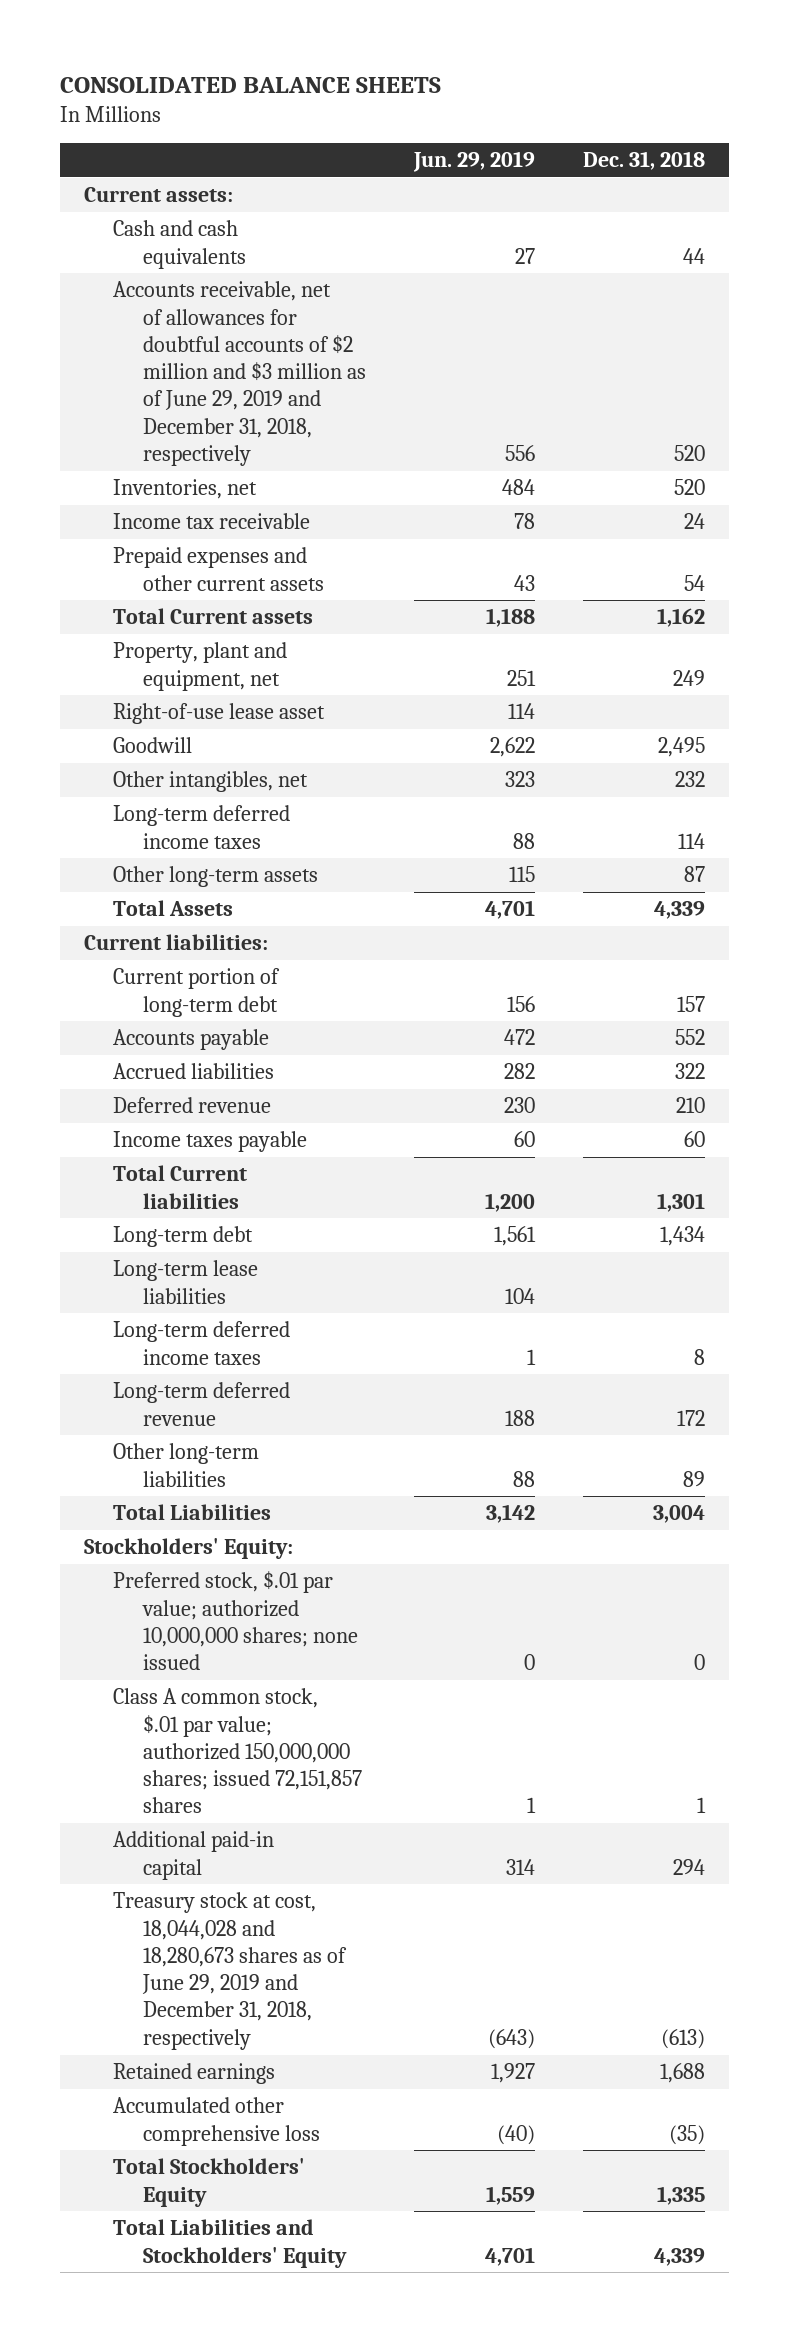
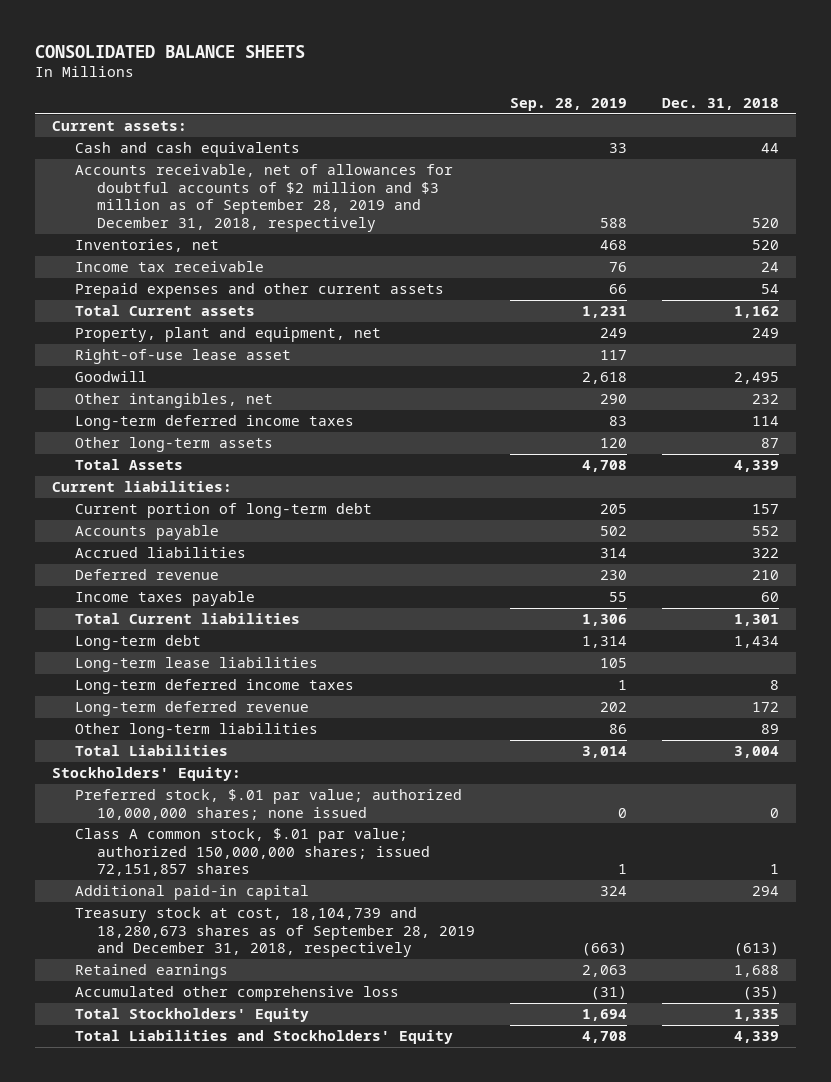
[412,151,535,173] Jun. 29, 2019 -> none
none -> [509,98,627,112] Sep. 28, 2019
[113,281,366,467] Accounts receivable, net of allowances for doubtful accounts of $2 million and $3 million as of June 29, 2019 and December 31, 2018, respectively -> [74,164,453,233] Accounts receivable, net of allowances for doubtful accounts of $2 million and $3 million as of September 28, 2019 and December 31, 2018, respectively
[113,1892,347,2050] Treasury stock at cost, 18,044,028 and 18,280,673 shares as of June 29, 2019 and December 31, 2018, respectively -> [74,907,476,958] Treasury stock at cost, 18,104,739 and 18,280,673 shares as of September 28, 2019 and December 31, 2018, respectively

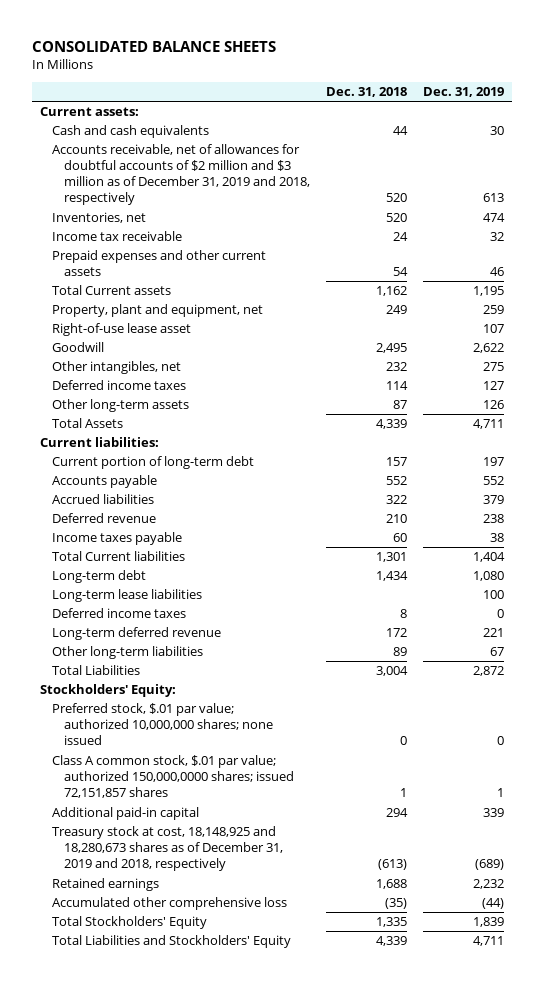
[509,98,627,112] Sep. 28, 2019 -> none
none -> [423,87,505,98] Dec. 31, 2019
[74,164,453,233] Accounts receivable, net of allowances for doubtful accounts of $2 million and $3 million as of September 28, 2019 and December 31, 2018, respectively -> [52,144,311,206] Accounts receivable, net of allowances for doubtful accounts of $2 million and $3 million as of December 31, 2019 and 2018, respectively
[74,415,354,431] Long-term deferred income taxes -> [52,380,187,391] Deferred income taxes
[74,679,354,695] Long-term deferred income taxes -> [52,608,187,619] Deferred income taxes
[74,828,431,877] Class A common stock, $.01 par value; authorized 150,000,000 shares; issued 72,151,857 shares -> [52,755,295,799] Class A common stock, $.01 par value; authorized 150,000,0000 shares; issued 72,151,857 shares
[74,907,476,958] Treasury stock at cost, 18,104,739 and 18,280,673 shares as of September 28, 2019 and December 31, 2018, respectively -> [52,826,284,872] Treasury stock at cost, 18,148,925 and 18,280,673 shares as of December 31, 2019 and 2018, respectively

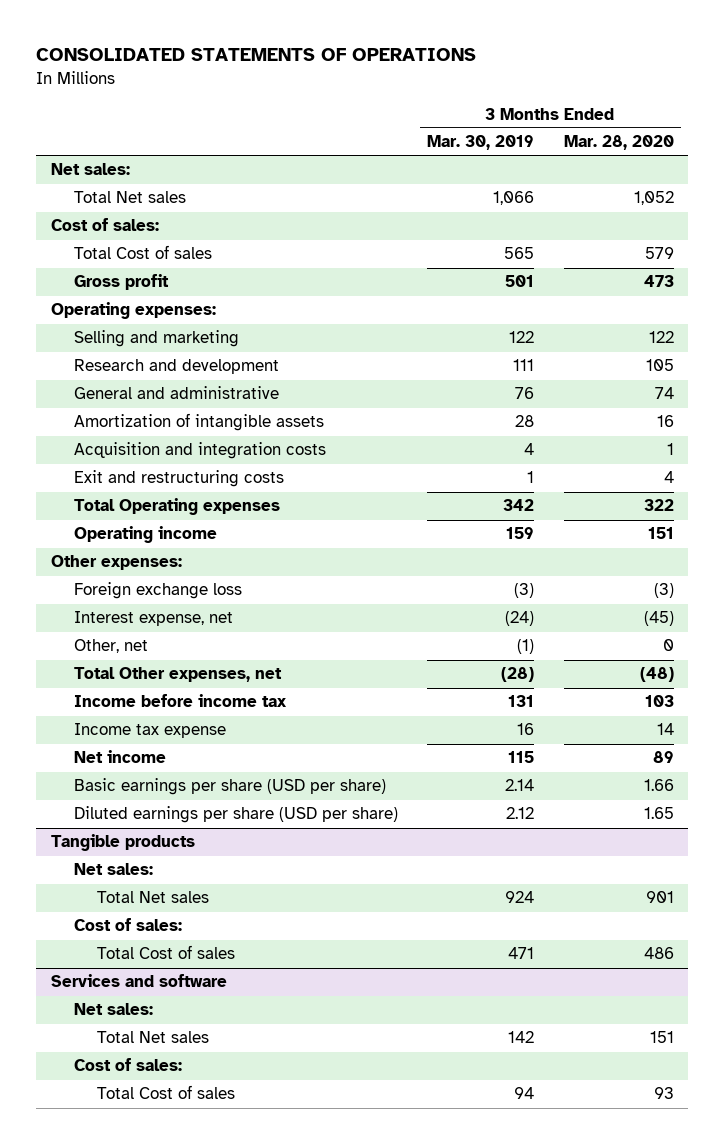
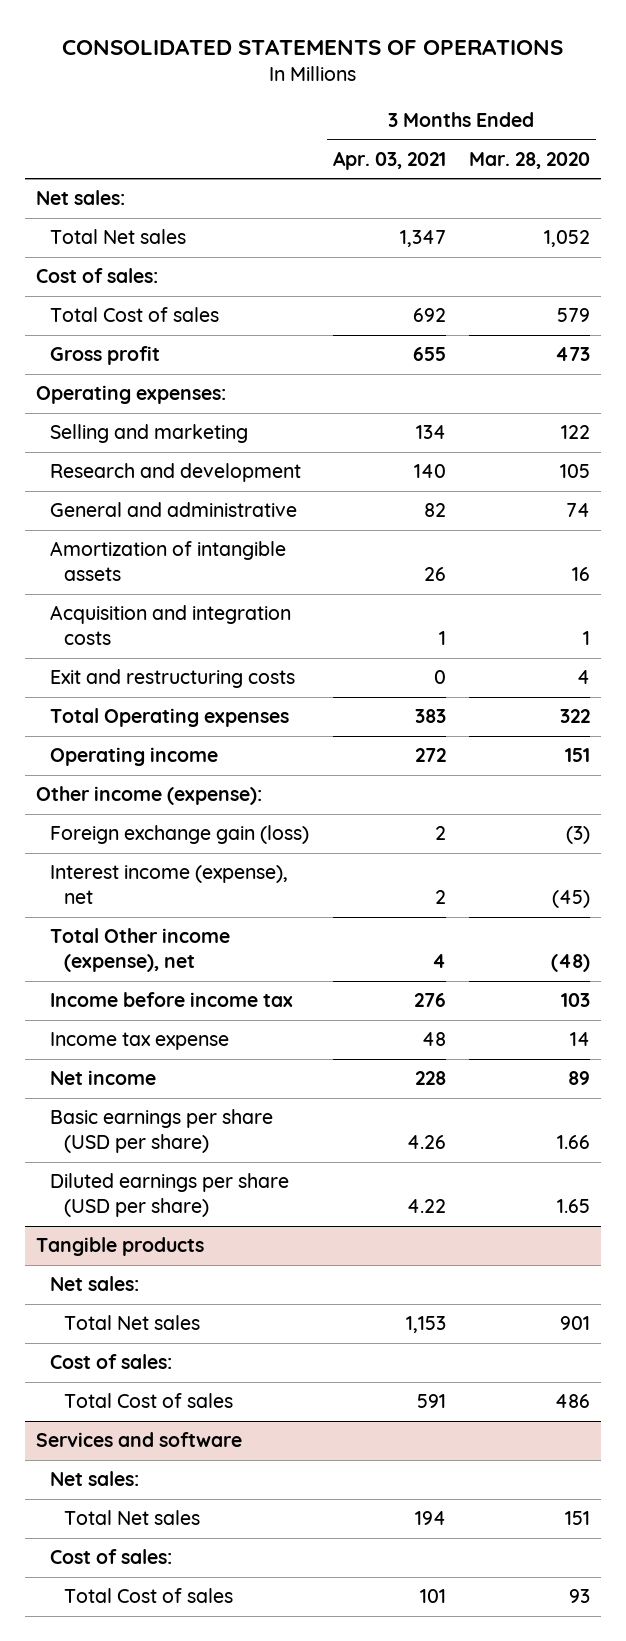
[427,135,535,151] Mar. 30, 2019 -> none
none -> [332,150,446,170] Apr. 03, 2021
[73,639,148,654] Other, net -> none
[50,555,182,571] Other expenses: -> [36,786,263,806] Other income (expense):
[73,582,242,600] Foreign exchange loss -> [50,825,310,845] Foreign exchange gain (loss)
[73,611,233,627] Interest expense, net -> [50,865,289,905] Interest income (expense), net
[73,667,282,683] Total Other expenses, net -> [50,928,231,973] Total Other income (expense), net

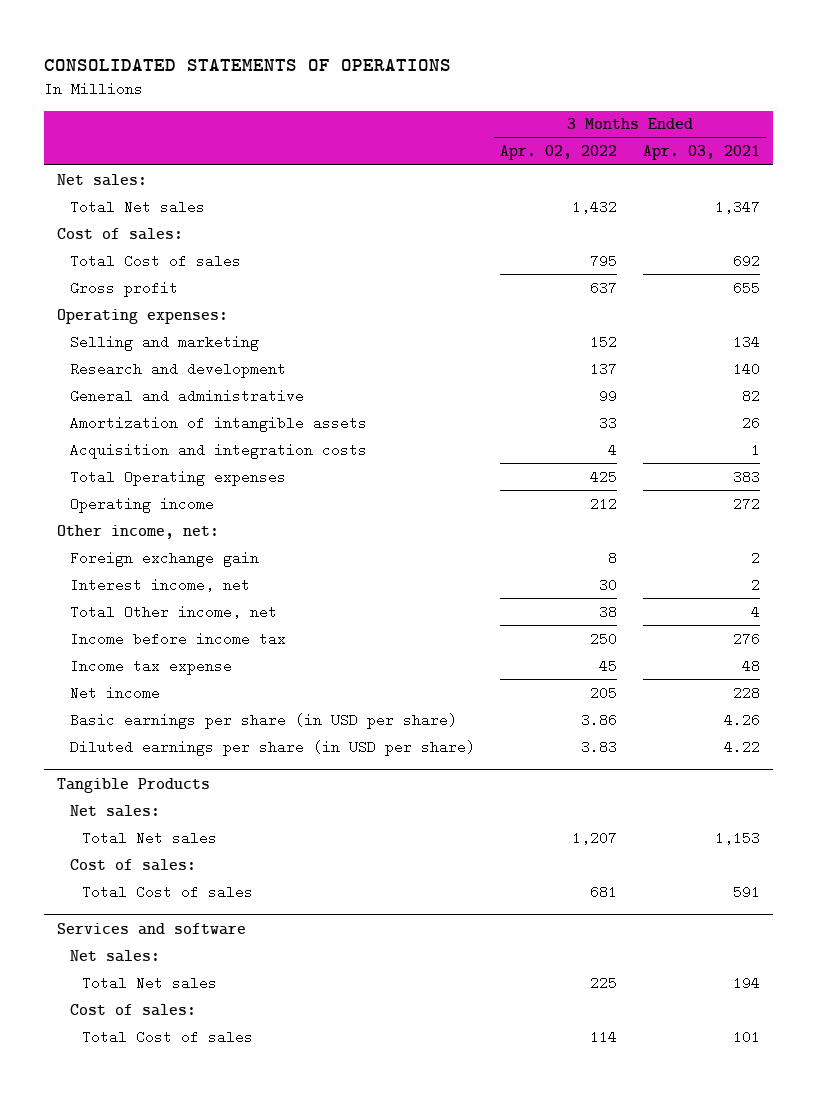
[468,151,590,169] Mar. 28, 2020 -> none
none -> [500,145,618,161] Apr. 02, 2022
[50,669,296,689] Exit and restructuring costs -> none
[36,786,263,806] Other income (expense): -> [57,524,220,539] Other income, net:
[50,825,310,845] Foreign exchange gain (loss) -> [69,550,259,567] Foreign exchange gain
[50,865,289,905] Interest income (expense), net -> [69,577,250,592] Interest income, net
[50,928,231,973] Total Other income (expense), net -> [69,604,277,619] Total Other income, net
[50,1109,274,1154] Basic earnings per share (USD per share) -> [69,712,457,729] Basic earnings per share (in USD per share)
[50,1173,290,1218] Diluted earnings per share (USD per share) -> [69,739,475,756] Diluted earnings per share (in USD per share)
[36,1237,205,1257] Tangible products -> [57,777,211,793] Tangible Products

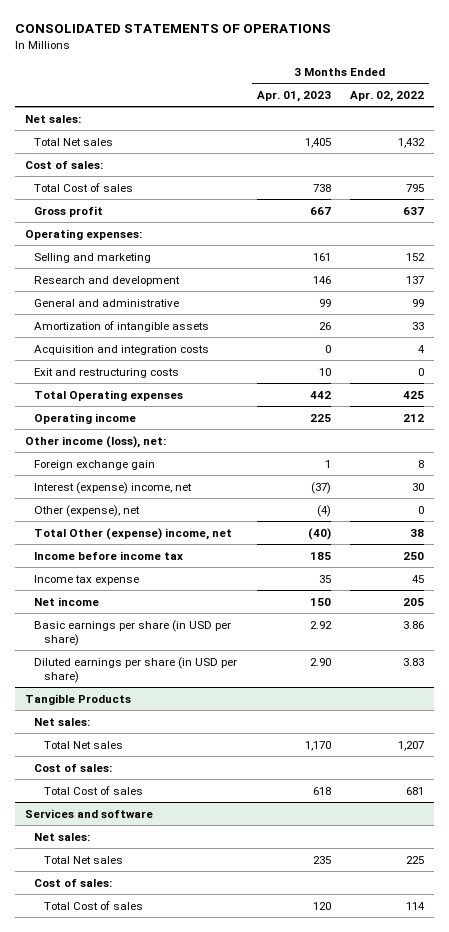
[642,145,760,161] Apr. 03, 2021 -> none
none -> [256,90,331,102] Apr. 01, 2023
none -> [34,367,180,378] Exit and restructuring costs
[57,524,220,539] Other income, net: -> [24,435,166,448] Other income (loss), net:
[69,577,250,592] Interest income, net -> [34,481,193,494] Interest (expense) income, net
none -> [34,504,141,517] Other (expense), net
[69,604,277,619] Total Other income, net -> [34,527,233,540] Total Other (expense) income, net

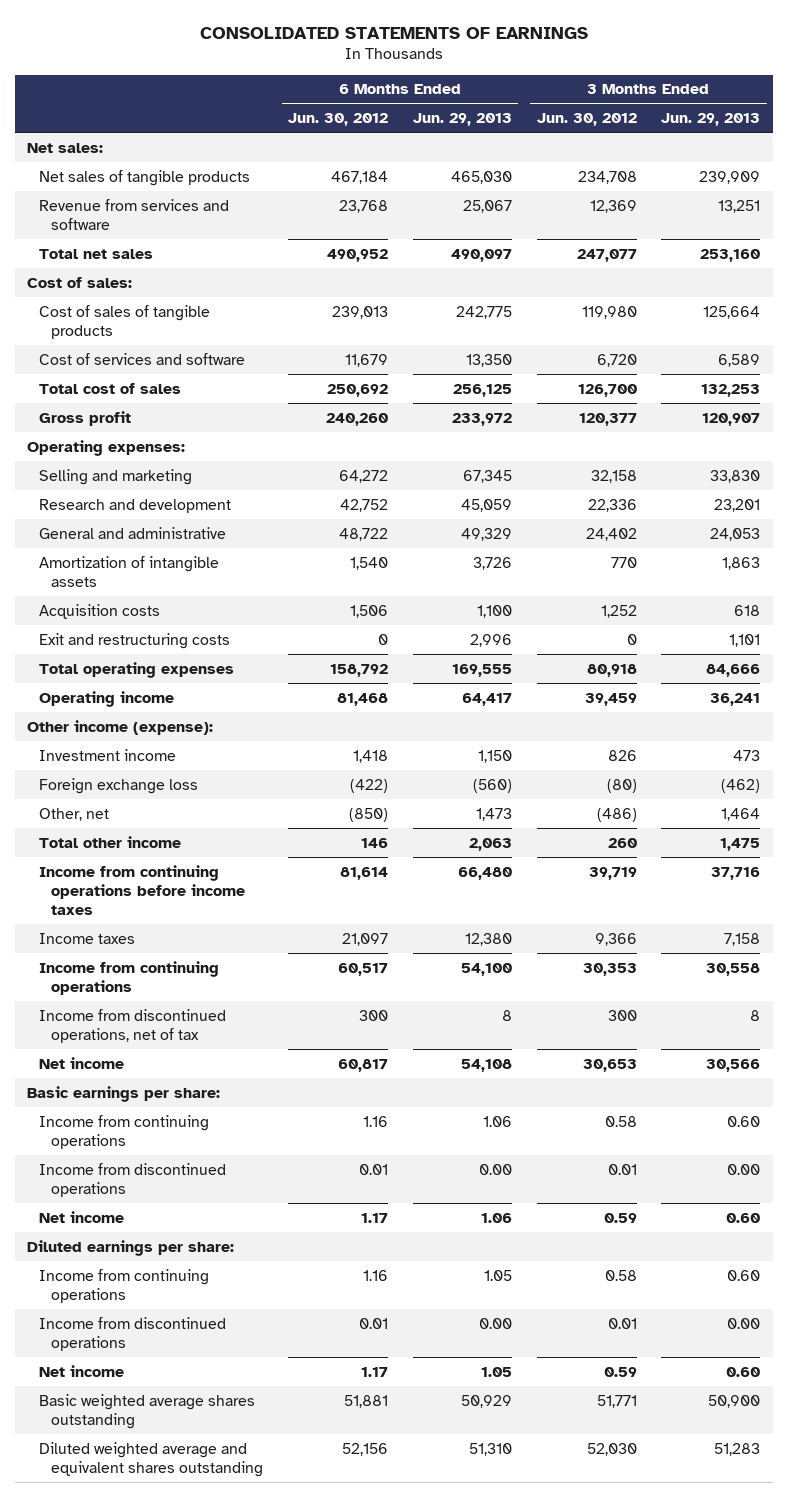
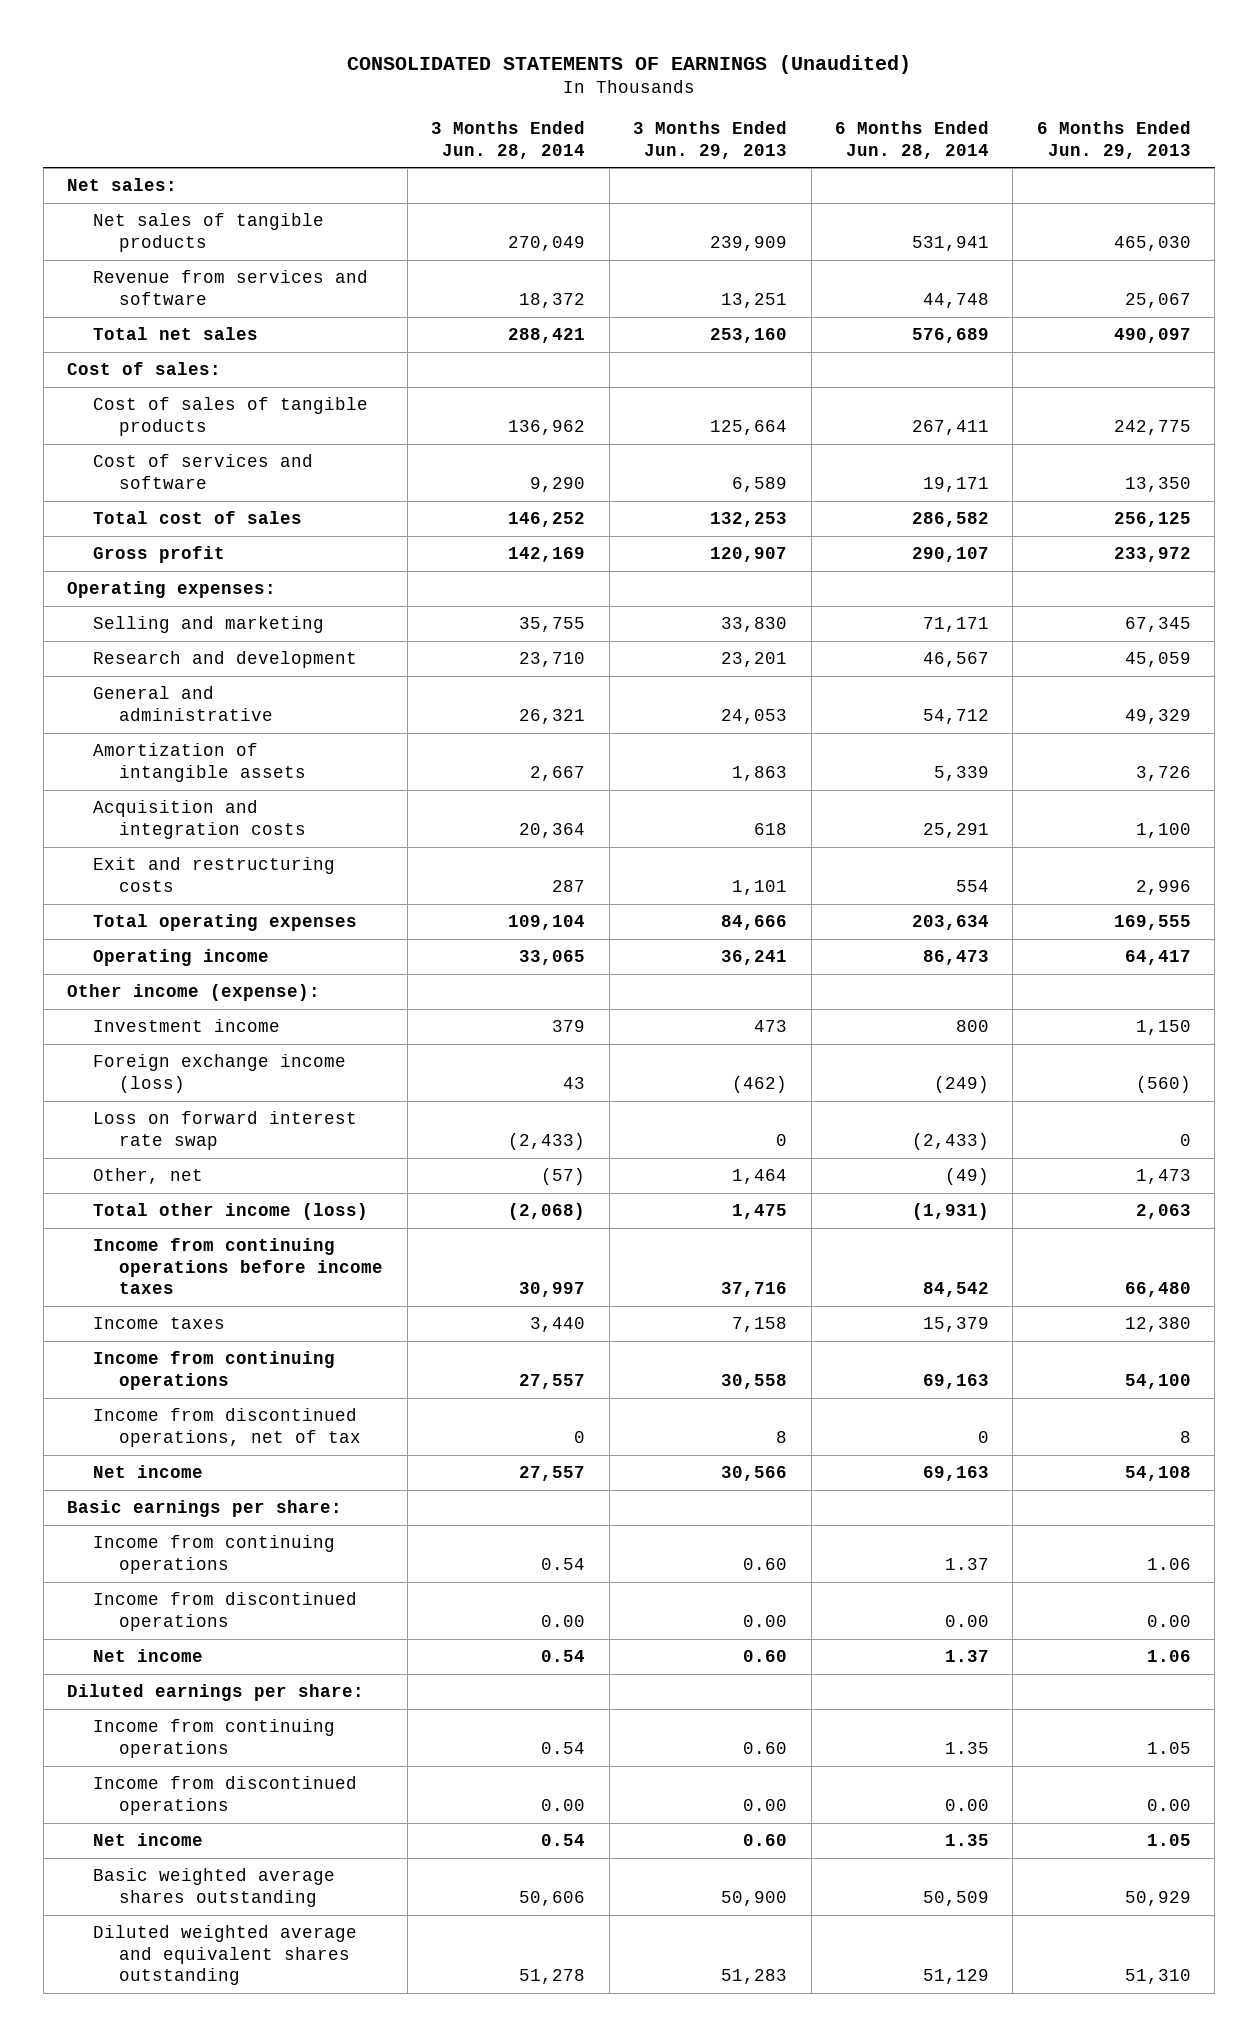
[199,26,588,39] CONSOLIDATED STATEMENTS OF EARNINGS -> [347,55,912,75] CONSOLIDATED STATEMENTS OF EARNINGS (Unaudited)
[287,113,388,127] Jun. 30, 2012 -> none
[536,113,637,127] Jun. 30, 2012 -> none
none -> [431,121,586,159] 3 Months Ended Jun. 28, 2014
none -> [834,121,989,159] 6 Months Ended Jun. 28, 2014
[39,603,161,619] Acquisition costs -> [93,800,307,839] Acquisition and integration costs
[39,777,199,794] Foreign exchange loss -> [93,1054,347,1093] Foreign exchange income (loss)
none -> [93,1111,358,1150] Loss on forward interest rate swap
[39,835,182,848] Total other income -> [93,1203,369,1221] Total other income (loss)

